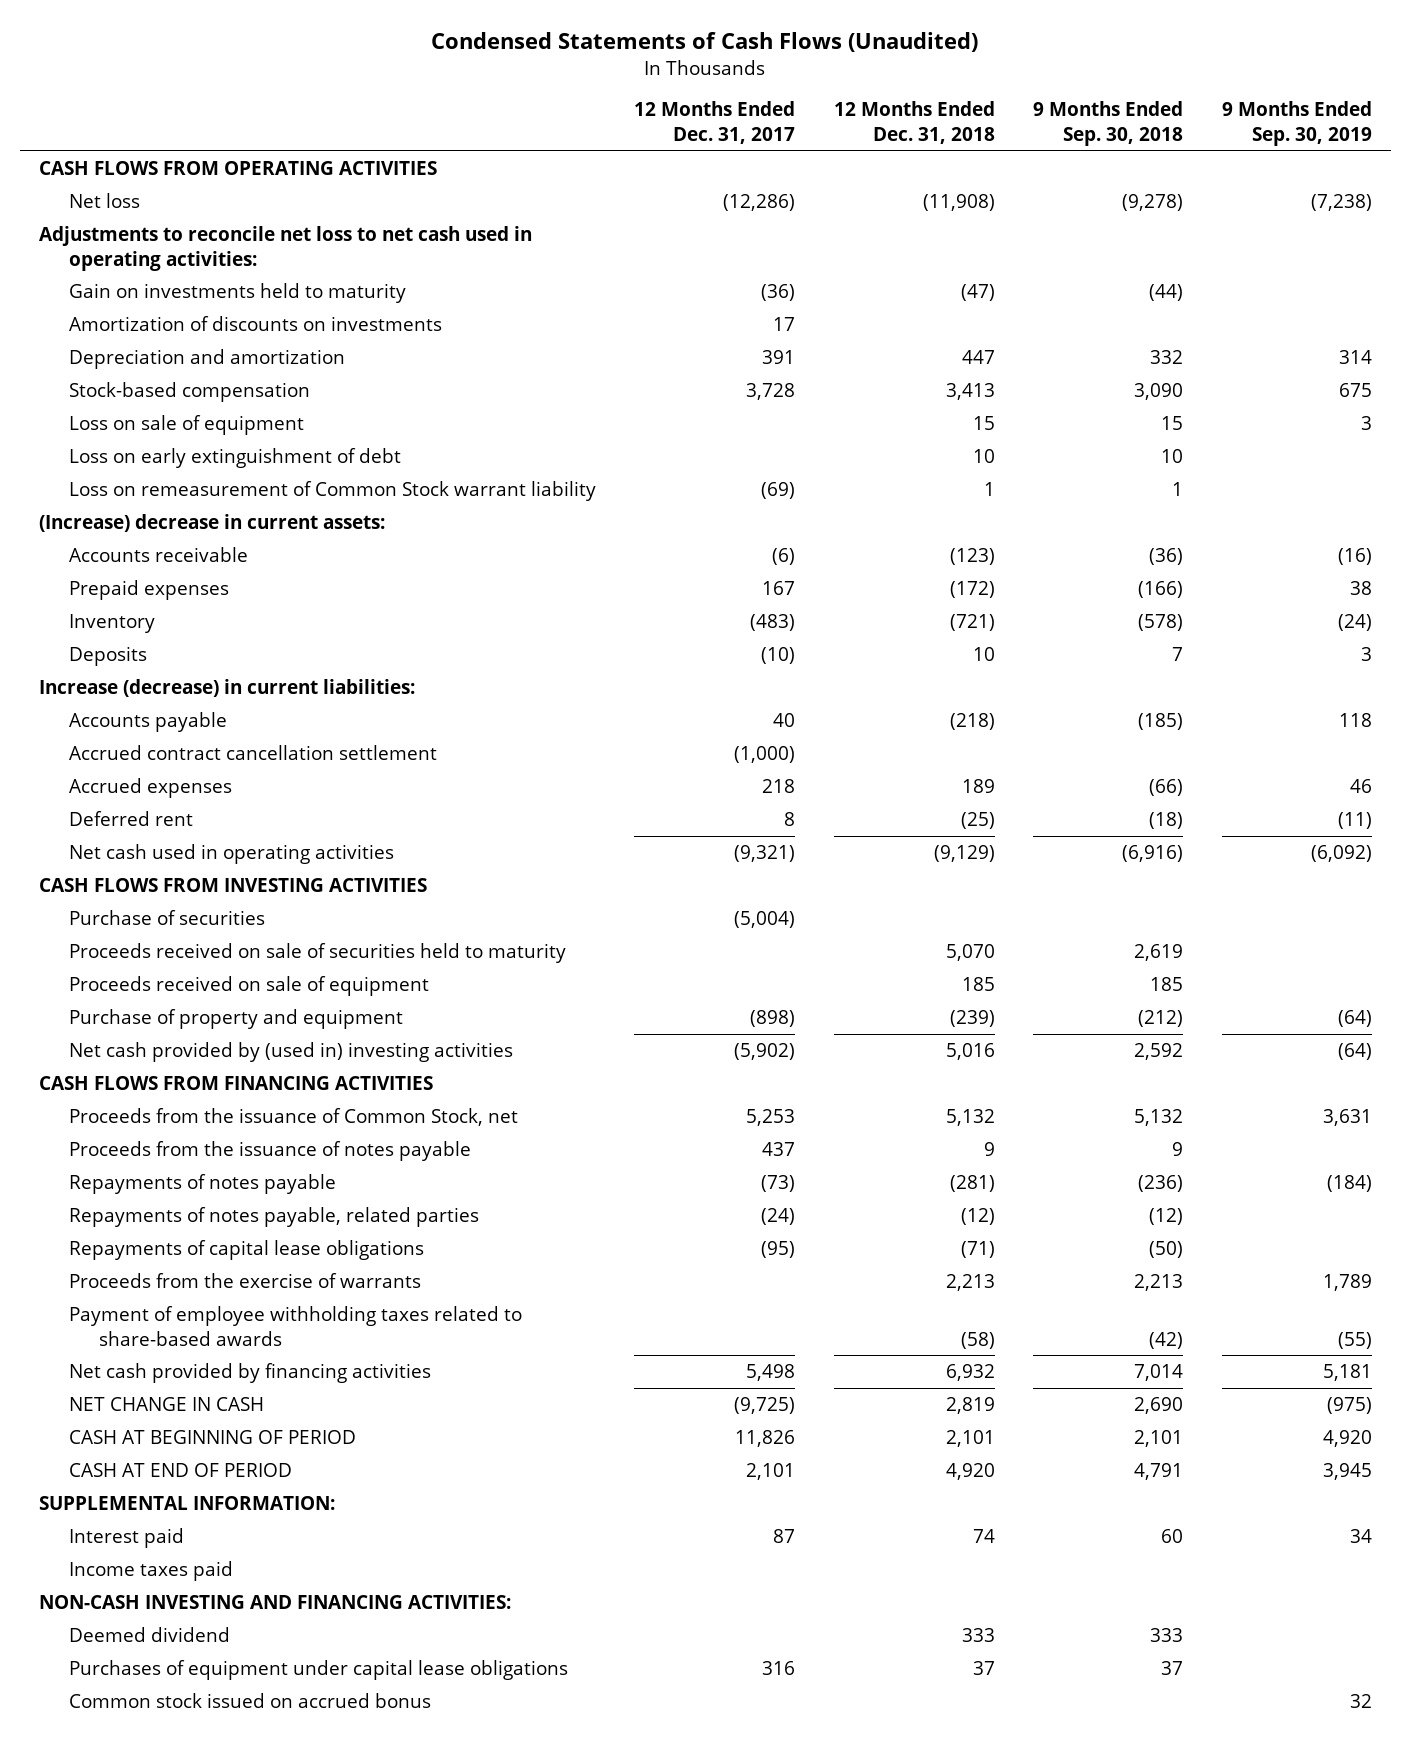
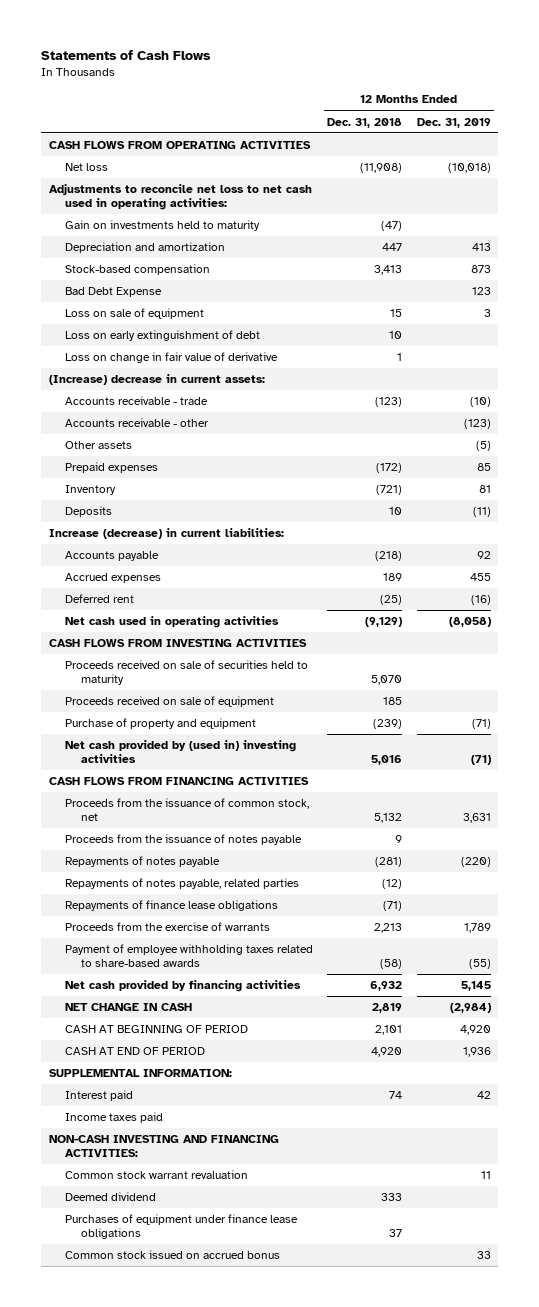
[431,32,979,53] Condensed Statements of Cash Flows (Unaudited) -> [41,49,212,60] Statements of Cash Flows
[634,101,796,144] 12 Months Ended Dec. 31, 2017 -> none
[1033,101,1184,146] 9 Months Ended Sep. 30, 2018 -> none
[1221,101,1372,146] 9 Months Ended Sep. 30, 2019 -> none
none -> [416,117,491,128] Dec. 31, 2019
[68,316,442,332] Amortization of discounts on investments -> none
none -> [64,287,162,298] Bad Debt Expense
[68,481,596,502] Loss on remeasurement of Common Stock warrant liability -> none
none -> [64,352,278,364] Loss on change in fair value of derivative
[68,547,248,563] Accounts receivable -> [64,396,208,406] Accounts receivable - trade
none -> [64,418,209,428] Accounts receivable - other
none -> [64,441,132,450] Other assets
[68,745,437,761] Accrued contract cancellation settlement -> none
[68,910,265,926] Purchase of securities -> none
[68,1108,518,1127] Proceeds from the issuance of Common Stock, net -> [64,798,309,822] Proceeds from the issuance of common stock, net
[68,1240,424,1261] Repayments of capital lease obligations -> [64,900,278,912] Repayments of finance lease obligations
none -> [64,1170,248,1180] Common stock warrant revaluation
[68,1660,568,1681] Purchases of equipment under capital lease obligations -> [64,1214,298,1240] Purchases of equipment under finance lease obligations

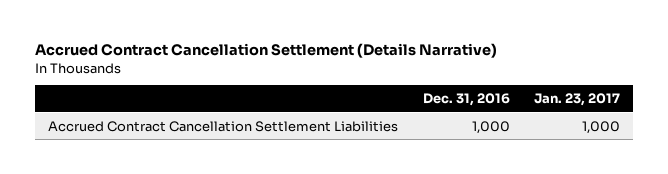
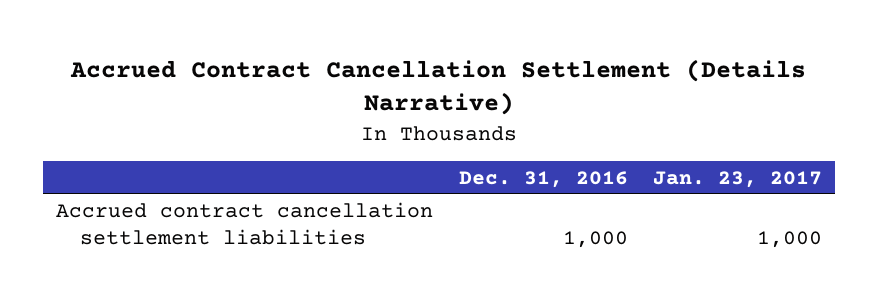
[47,120,398,132] Accrued Contract Cancellation Settlement Liabilities -> [55,202,433,246] Accrued contract cancellation settlement liabilities

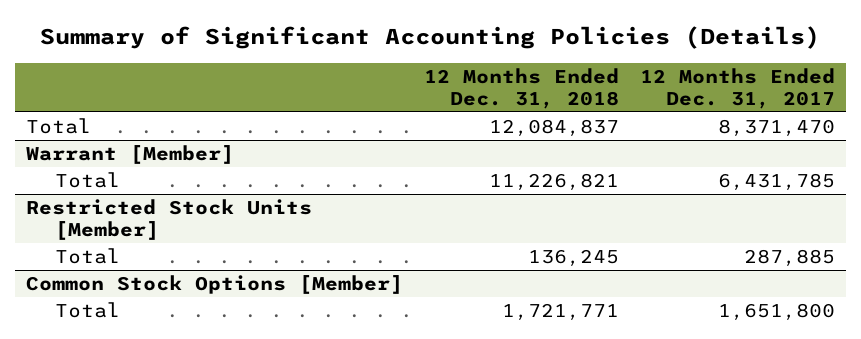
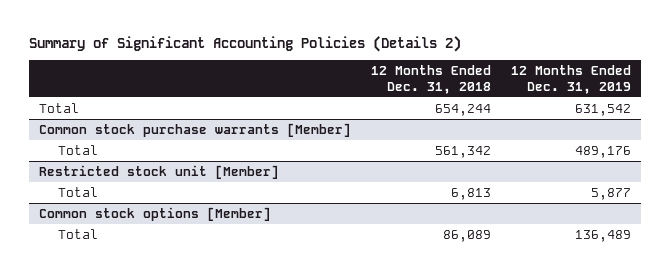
[40,26,821,50] Summary of Significant Accounting Policies (Details) -> [29,36,462,53] Summary of Significant Accounting Policies (Details 2)
[640,67,836,109] 12 Months Ended Dec. 31, 2017 -> none
none -> [511,65,632,94] 12 Months Ended Dec. 31, 2019
[25,144,234,164] Warrant [Member] -> none
[488,118,619,137] 12,084,837 -> [435,103,492,116] 654,244
none -> [39,122,352,137] Common stock purchase warrants [Member]
[488,172,619,191] 11,226,821 -> [435,145,492,158] 561,342
[25,198,312,240] Restricted Stock Units [Member] -> [39,164,280,179] Restricted stock unit [Member]
[527,248,619,267] 136,245 -> [451,187,492,200] 6,813
[25,274,403,294] Common Stock Options [Member] -> [39,206,272,221] Common stock options [Member]
[501,302,619,321] 1,721,771 -> [443,229,492,242] 86,089

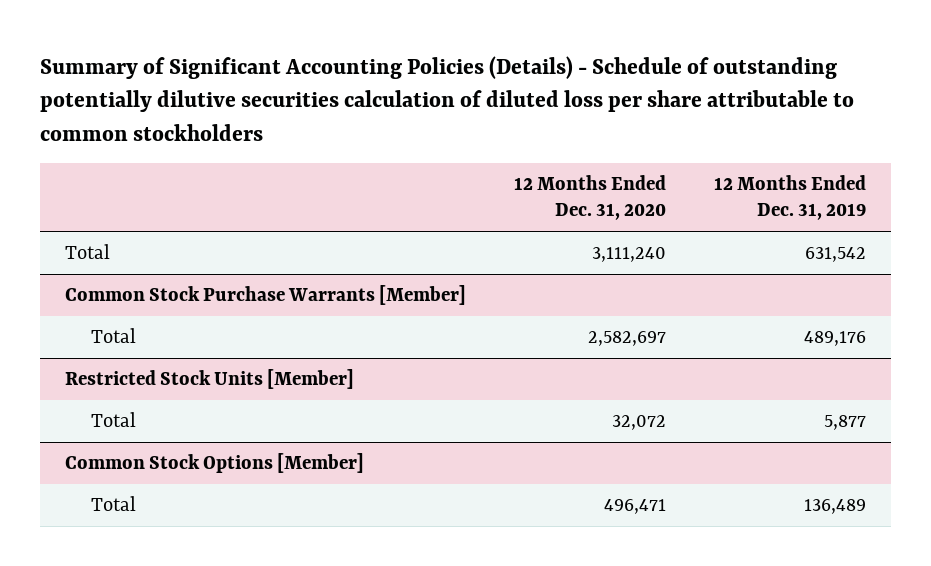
[29,36,462,53] Summary of Significant Accounting Policies (Details 2) -> [40,55,855,141] Summary of Significant Accounting Policies (Details) - Schedule of outstanding potentially dilutive securities calculation of diluted loss per share attributable to common stockholders
[371,65,492,94] 12 Months Ended Dec. 31, 2018 -> none
none -> [514,174,667,221] 12 Months Ended Dec. 31, 2020
[39,122,352,137] Common stock purchase warrants [Member] -> [64,285,466,306] Common Stock Purchase Warrants [Member]
[39,164,280,179] Restricted stock unit [Member] -> [64,369,354,390] Restricted Stock Units [Member]
[39,206,272,221] Common stock options [Member] -> [64,453,364,474] Common Stock Options [Member]

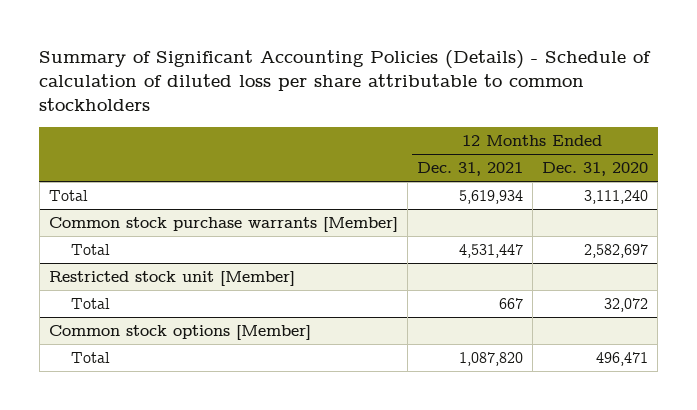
[40,55,855,141] Summary of Significant Accounting Policies (Details) - Schedule of outstanding potentially dilutive securities calculation of diluted loss per share attributable to common stockholders -> [39,50,652,112] Summary of Significant Accounting Policies (Details) - Schedule of calculation of diluted loss per share attributable to common stockholders
[714,174,867,221] 12 Months Ended Dec. 31, 2019 -> none
none -> [416,161,523,176] Dec. 31, 2021
[64,285,466,306] Common Stock Purchase Warrants [Member] -> [48,216,398,232] Common stock purchase warrants [Member]
[64,369,354,390] Restricted Stock Units [Member] -> [48,270,295,286] Restricted stock unit [Member]
[64,453,364,474] Common Stock Options [Member] -> [48,324,311,340] Common stock options [Member]

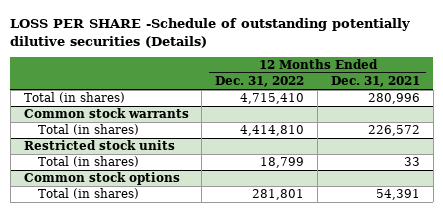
[39,50,652,112] Summary of Significant Accounting Policies (Details) - Schedule of calculation of diluted loss per share attributable to common stockholders -> [10,17,411,48] LOSS PER SHARE -Schedule of outstanding potentially dilutive securities (Details)
[542,161,649,176] Dec. 31, 2020 -> none
none -> [215,76,305,88] Dec. 31, 2022
[48,189,88,201] Total -> [23,92,125,104] Total (in shares)
[458,189,523,204] 5,619,934 -> [367,93,420,105] 280,996
[48,216,398,232] Common stock purchase warrants [Member] -> [23,108,189,119] Common stock warrants
[71,243,111,255] Total -> [37,124,139,136] Total (in shares)
[458,243,523,258] 4,531,447 -> [367,125,420,137] 226,572
[48,270,295,286] Restricted stock unit [Member] -> [23,140,175,151] Restricted stock units
[71,297,111,309] Total -> [37,156,139,168] Total (in shares)
[498,297,523,309] 667 -> [403,157,420,167] 33
[48,324,311,340] Common stock options [Member] -> [23,172,180,186] Common stock options
[71,351,111,363] Total -> [37,188,139,200] Total (in shares)
[458,351,523,366] 1,087,820 -> [375,189,420,201] 54,391

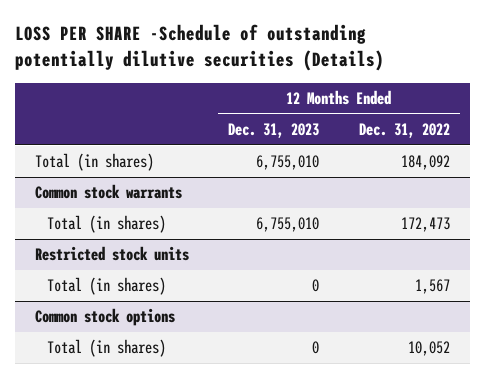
[330,76,420,88] Dec. 31, 2021 -> none
none -> [228,123,320,139] Dec. 31, 2023
[240,93,305,105] 4,715,410 -> [401,155,451,171] 184,092
[240,125,305,137] 4,414,810 -> [401,217,451,233] 172,473
[260,157,305,169] 18,799 -> [415,279,451,295] 1,567
[252,189,305,201] 281,801 -> [408,341,451,357] 10,052

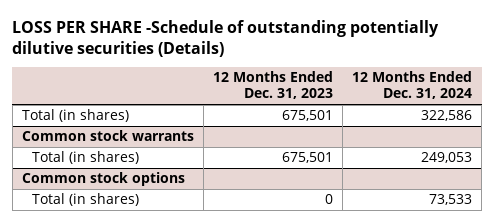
[359,123,451,139] Dec. 31, 2022 -> none
none -> [351,71,472,100] 12 Months Ended Dec. 31, 2024
[256,155,320,171] 6,755,010 -> [281,110,333,122] 675,501
[34,246,189,262] Restricted stock units -> none
[46,277,166,296] Total (in shares) -> none
[256,217,320,233] 6,755,010 -> [281,152,333,164] 675,501

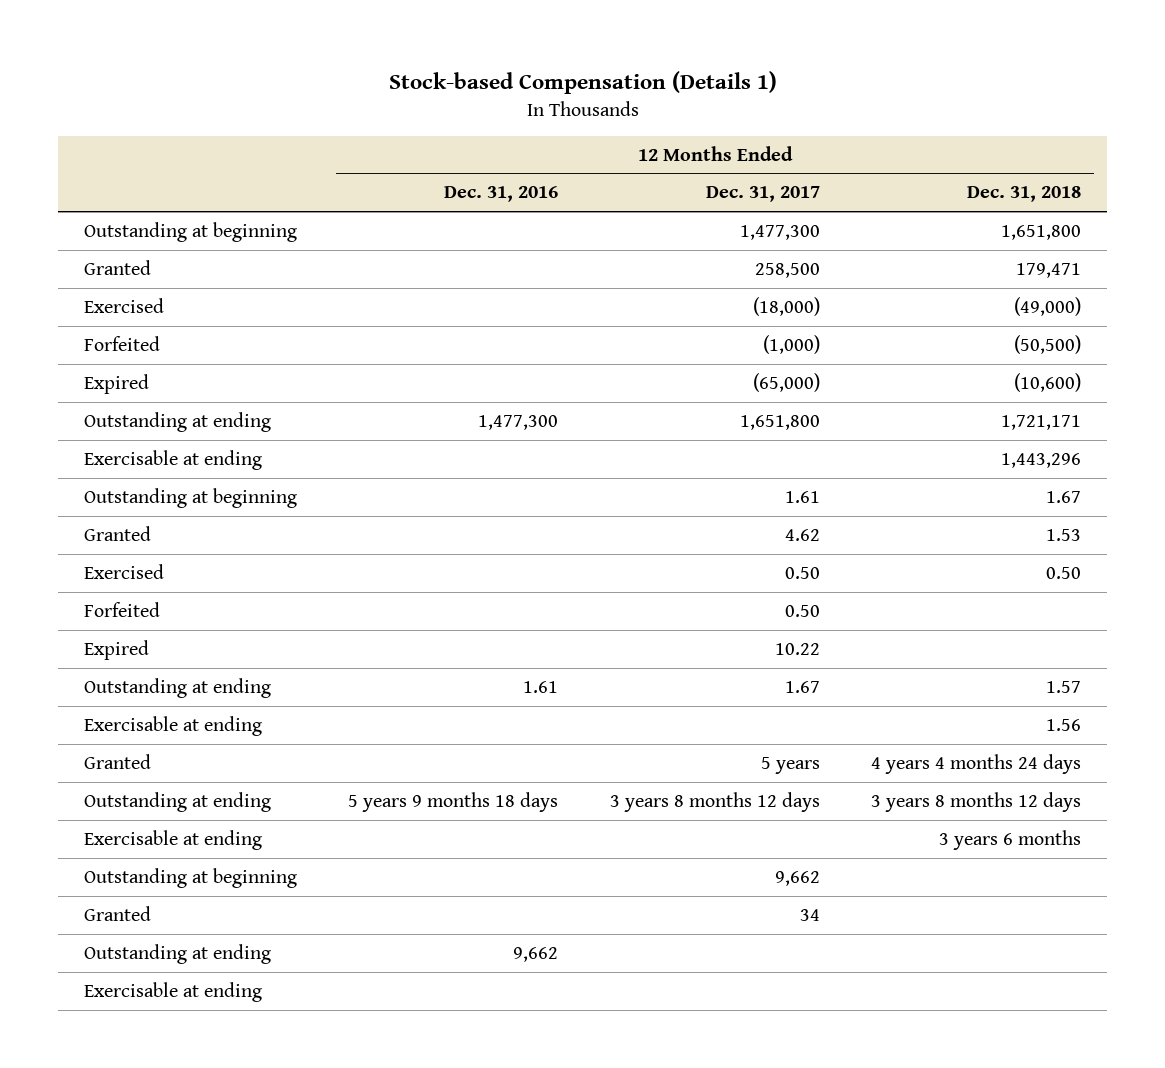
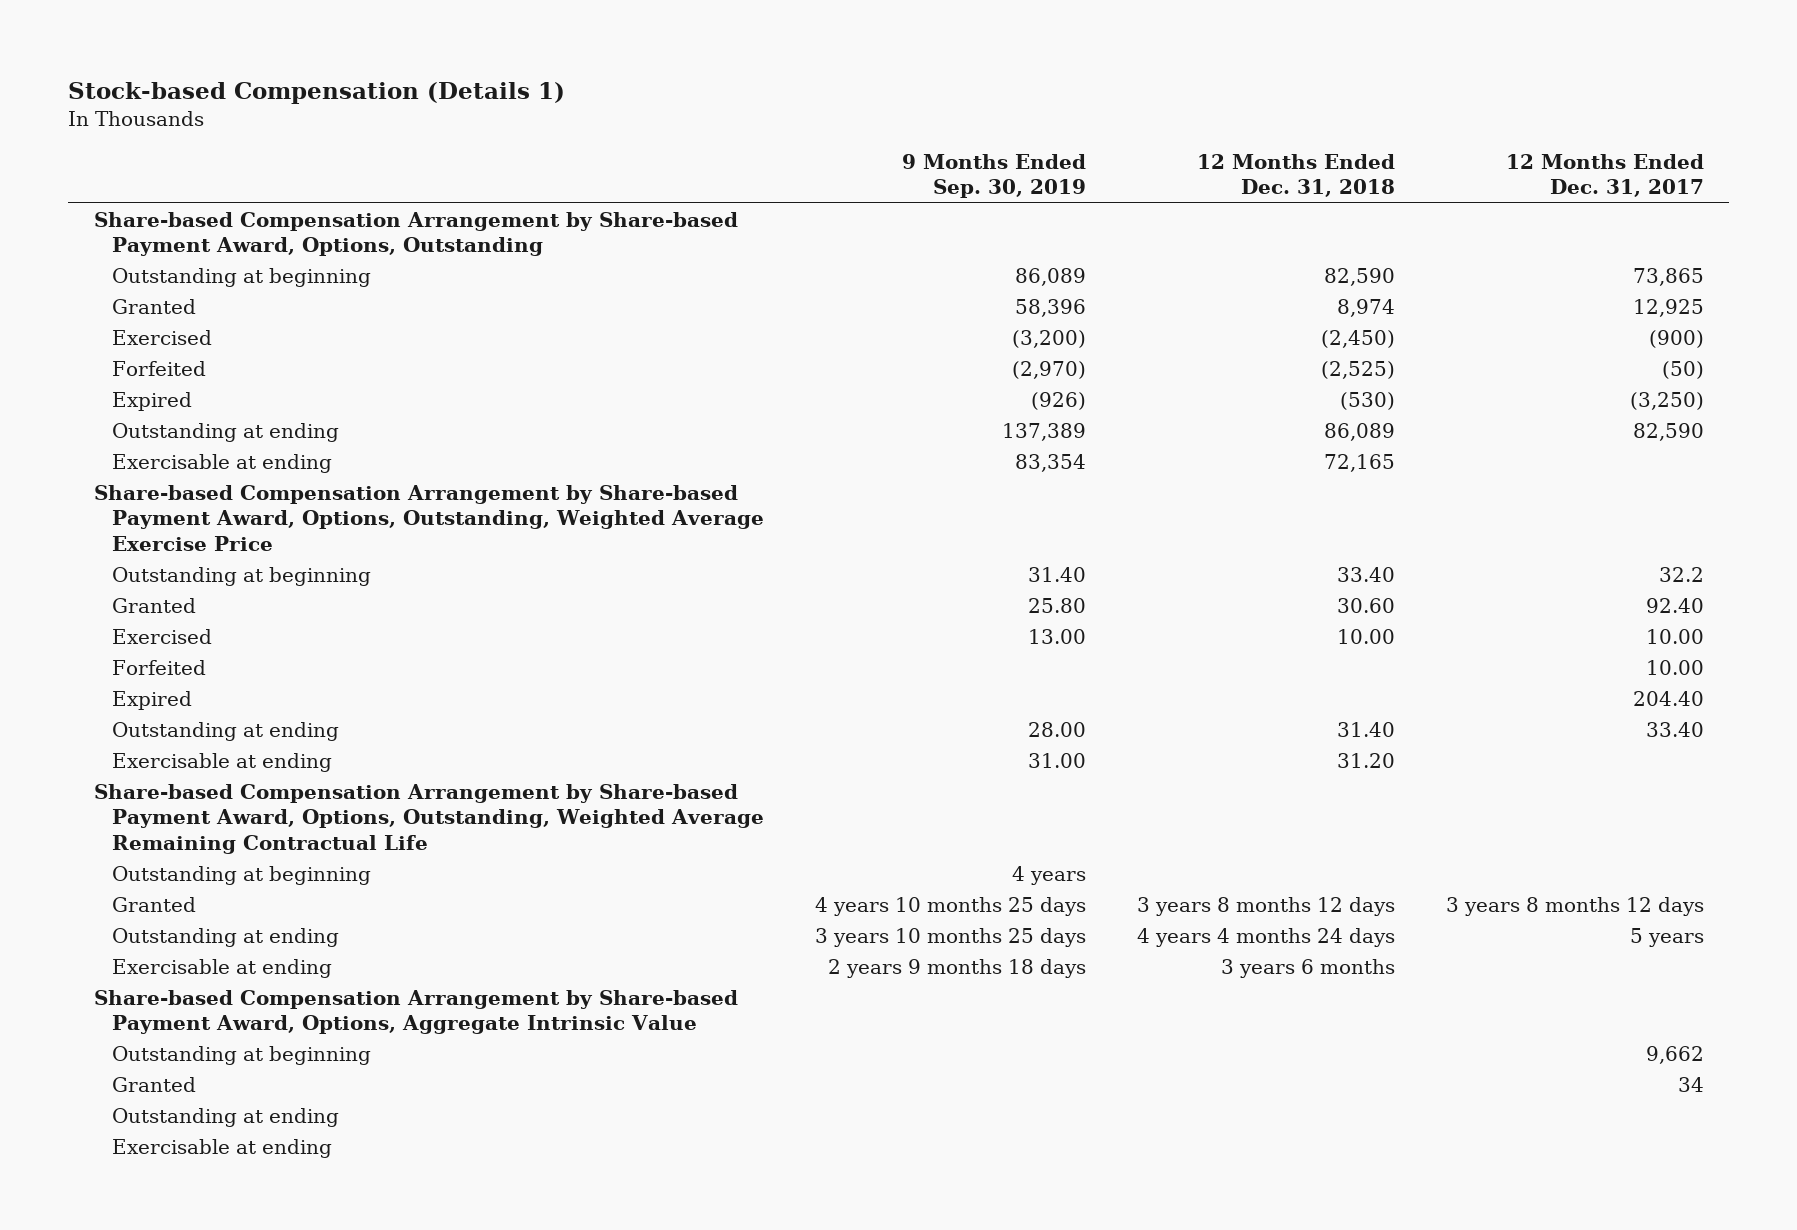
[444,186,559,203] Dec. 31, 2016 -> none
none -> [901,154,1086,199] 9 Months Ended Sep. 30, 2019
none -> [93,211,738,257] Share-based Compensation Arrangement by Share-based Payment Award, Options, Outstanding
[739,225,820,241] 1,477,300 -> [1632,267,1704,286] 73,865
[1001,225,1082,241] 1,651,800 -> [1323,267,1395,286] 82,590
[754,263,820,279] 258,500 -> [1632,298,1704,317] 12,925
[1016,263,1082,279] 179,471 -> [1336,298,1395,317] 8,974
[752,297,820,317] (18,000) -> [1648,329,1704,348] (900)
[1014,297,1082,317] (49,000) -> [1320,329,1395,348] (2,450)
[762,335,820,355] (1,000) -> [1661,360,1704,379] (50)
[1014,335,1082,355] (50,500) -> [1320,360,1395,379] (2,525)
[752,373,820,393] (65,000) -> [1629,391,1704,410] (3,250)
[1014,373,1082,393] (10,600) -> [1339,391,1395,410] (530)
[739,415,820,431] 1,651,800 -> [1632,422,1704,441] 82,590
[1001,415,1082,431] 1,721,171 -> [1323,422,1395,441] 86,089
[1001,453,1082,469] 1,443,296 -> [1323,453,1395,472] 72,165
none -> [93,484,764,551] Share-based Compensation Arrangement by Share-based Payment Award, Options, Outstanding, Weighted Average Exercise Price
[784,491,820,504] 1.61 -> [1658,566,1704,582] 32.2
[1046,491,1082,504] 1.67 -> [1336,566,1395,582] 33.40
[784,529,820,542] 4.62 -> [1645,597,1704,613] 92.40
[1046,529,1082,542] 1.53 -> [1336,597,1395,613] 30.60
[784,567,820,580] 0.50 -> [1645,628,1704,644] 10.00
[1046,567,1082,580] 0.50 -> [1336,628,1395,644] 10.00
[784,605,820,618] 0.50 -> [1645,659,1704,675] 10.00
[774,643,820,656] 10.22 -> [1632,690,1704,706] 204.40
[784,681,820,694] 1.67 -> [1645,721,1704,737] 33.40
[1046,681,1082,694] 1.57 -> [1336,721,1395,737] 31.40
[1046,719,1082,732] 1.56 -> [1336,752,1395,768] 31.20
none -> [93,783,764,854] Share-based Compensation Arrangement by Share-based Payment Award, Options, Outstanding, Weighted Average Remaining Contractual Life
none -> [111,865,371,885] Outstanding at beginning
[760,757,820,775] 5 years -> [1445,896,1704,916] 3 years 8 months 12 days
[871,754,1082,775] 4 years 4 months 24 days -> [1136,896,1395,916] 3 years 8 months 12 days
[609,792,820,813] 3 years 8 months 12 days -> [1629,927,1704,947] 5 years
[871,792,1082,813] 3 years 8 months 12 days -> [1136,927,1395,947] 4 years 4 months 24 days
none -> [93,989,738,1035] Share-based Compensation Arrangement by Share-based Payment Award, Options, Aggregate Intrinsic Value

